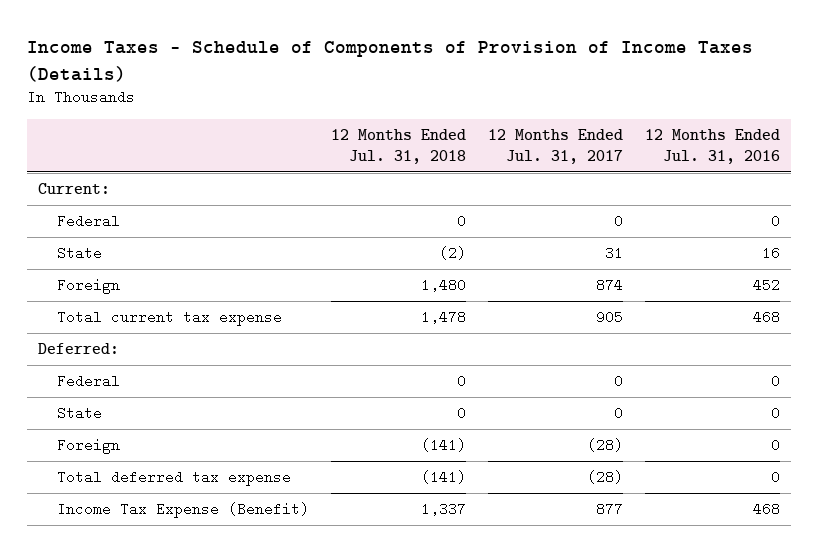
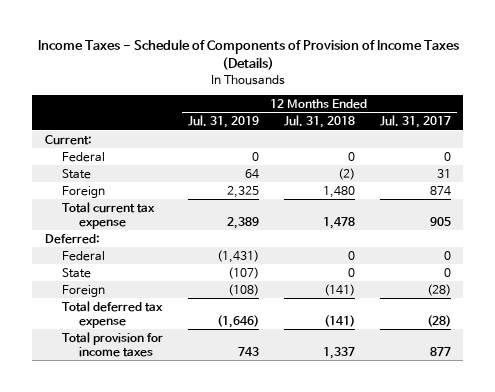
[645,129,781,165] 12 Months Ended Jul. 31, 2016 -> none
none -> [187,115,259,129] Jul. 31, 2019
[56,501,309,518] Income Tax Expense (Benefit) -> [62,331,164,357] Total provision for income taxes

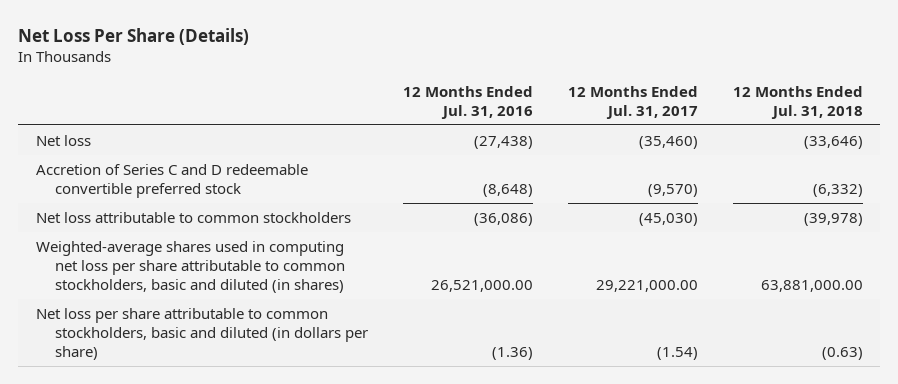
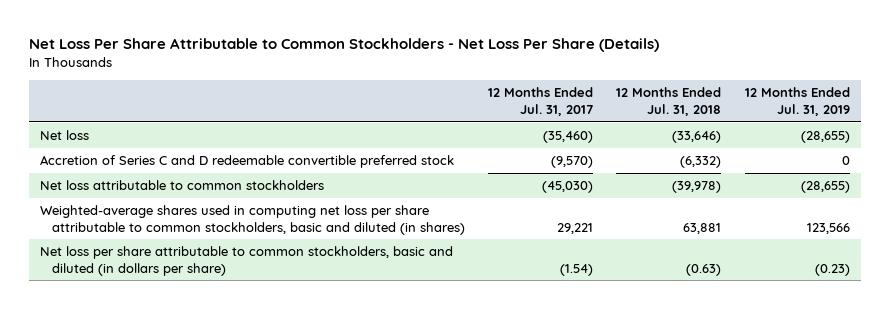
[18,27,250,45] Net Loss Per Share (Details) -> [28,38,659,53] Net Loss Per Share Attributable to Common Stockholders - Net Loss Per Share (Details)
[402,85,533,119] 12 Months Ended Jul. 31, 2016 -> none
none -> [744,87,850,117] 12 Months Ended Jul. 31, 2019
[595,279,698,292] 29,221,000.00 -> [557,222,594,234] 29,221
[760,279,863,292] 63,881,000.00 -> [683,222,722,234] 63,881

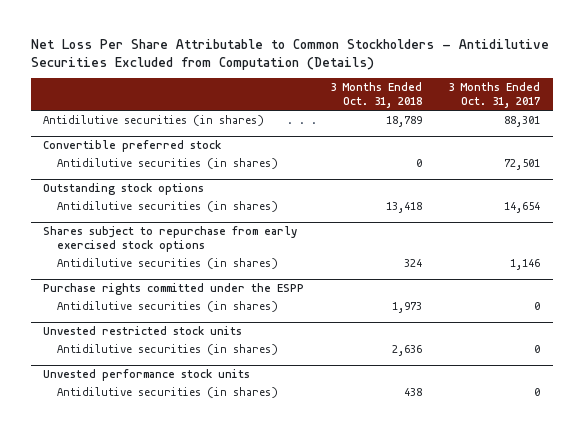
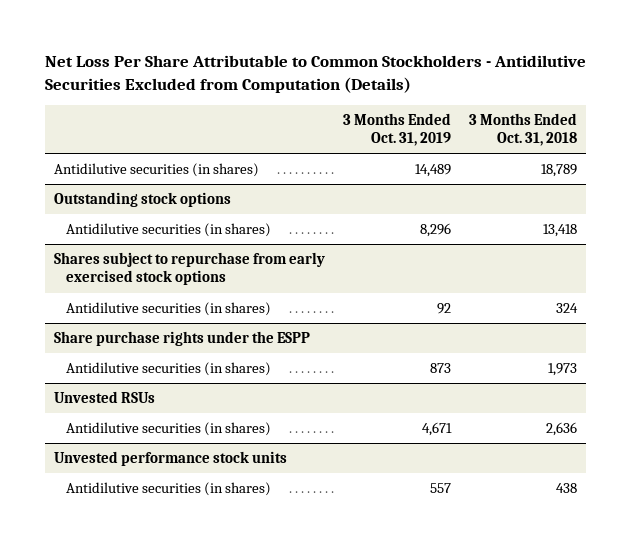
[447,82,540,109] 3 Months Ended Oct. 31, 2017 -> none
none -> [342,112,451,147] 3 Months Ended Oct. 31, 2019
[43,139,222,152] Convertible preferred stock -> none
[56,157,278,169] Antidilutive securities (in shares) -> none
[43,282,305,295] Purchase rights committed under the ESPP -> [53,330,310,346] Share purchase rights under the ESPP
[43,325,243,335] Unvested restricted stock units -> [53,390,155,403] Unvested RSUs

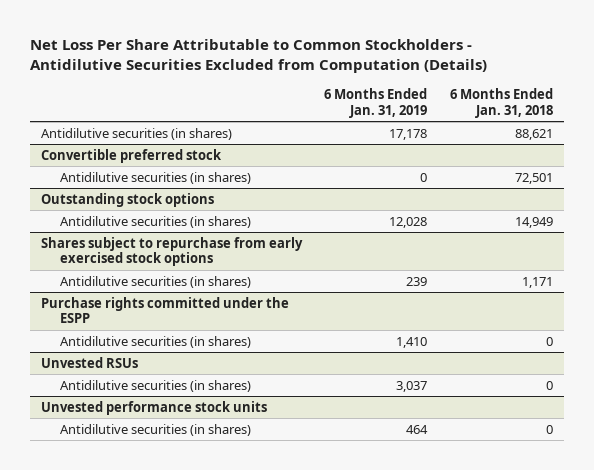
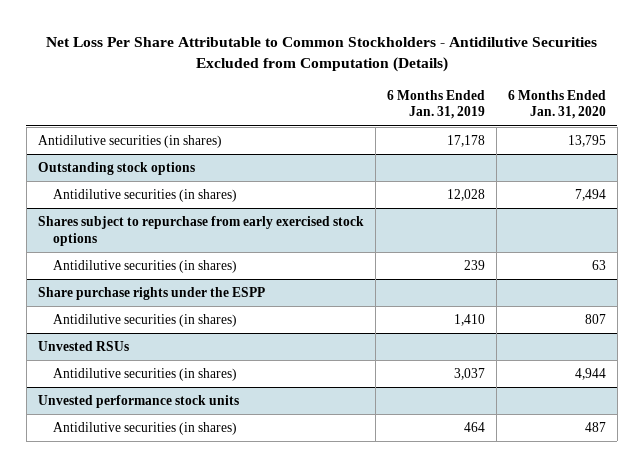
[449,88,553,118] 6 Months Ended Jan. 31, 2018 -> none
none -> [507,89,606,120] 6 Months Ended Jan. 31, 2020
[41,148,223,163] Convertible preferred stock -> none
[59,171,251,184] Antidilutive securities (in shares) -> none
[41,296,290,324] Purchase rights committed under the ESPP -> [37,287,265,301] Share purchase rights under the ESPP

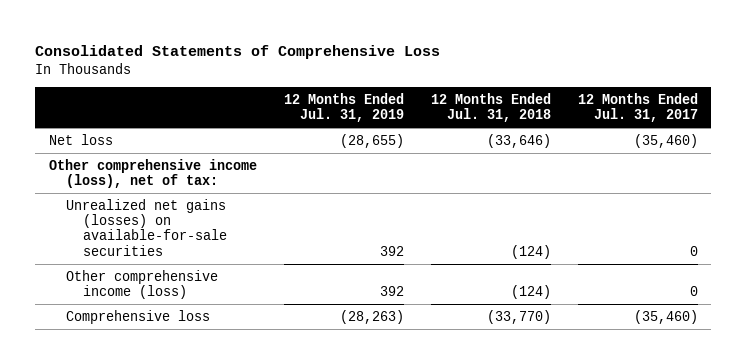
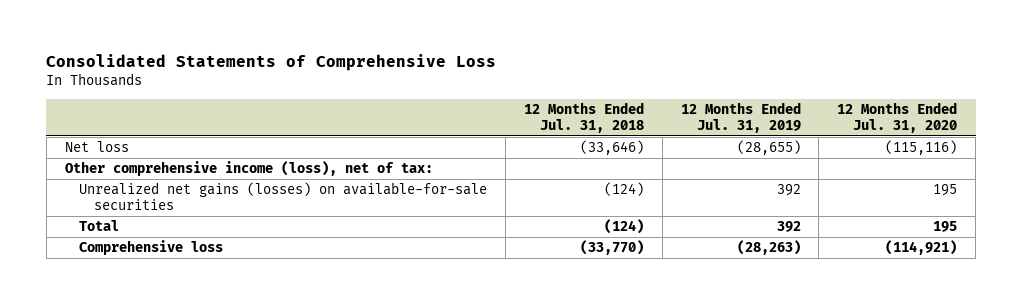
[577,92,698,123] 12 Months Ended Jul. 31, 2017 -> none
none -> [837,102,958,134] 12 Months Ended Jul. 31, 2020
[65,269,218,300] Other comprehensive income (loss) -> [79,220,120,232] Total

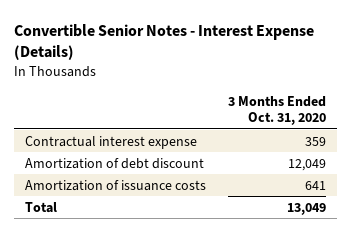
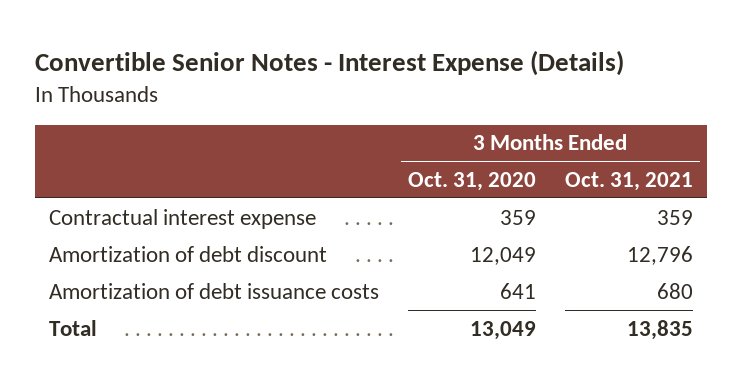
none -> [564,172,693,192] Oct. 31, 2021
[25,179,207,191] Amortization of issuance costs -> [49,282,380,299] Amortization of debt issuance costs

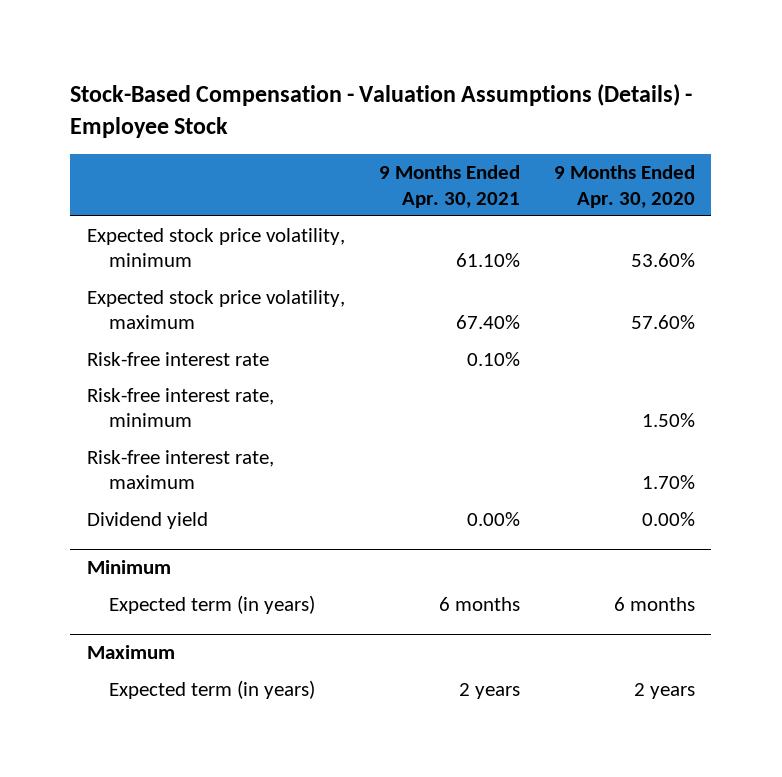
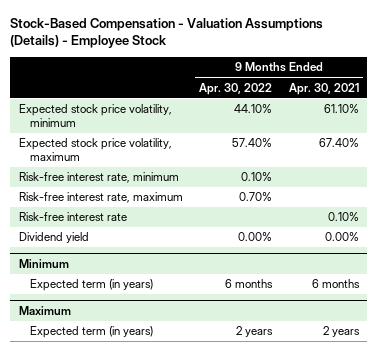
[553,164,695,208] 9 Months Ended Apr. 30, 2020 -> none
none -> [199,82,273,95] Apr. 30, 2022
[87,351,270,366] Risk-free interest rate -> [18,212,127,222] Risk-free interest rate

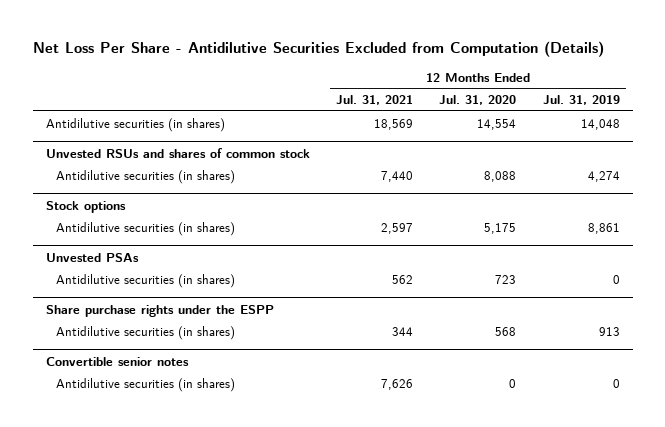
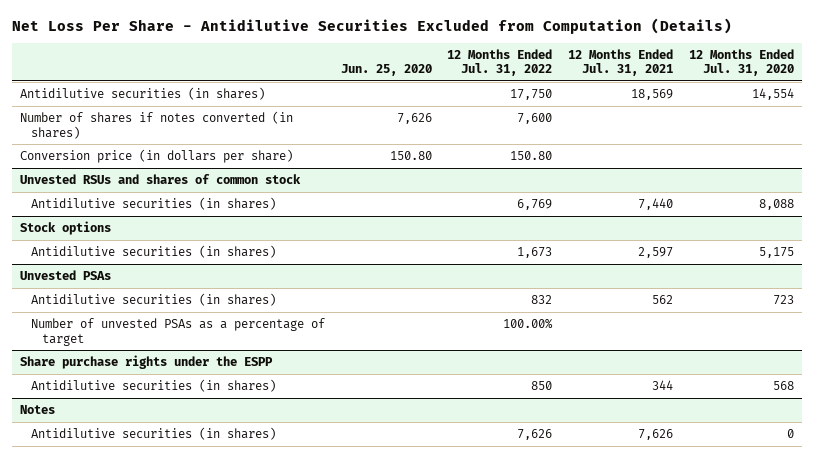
[542,95,620,106] Jul. 31, 2019 -> none
none -> [340,64,432,77] Jun. 25, 2020
none -> [447,48,553,77] 12 Months Ended Jul. 31, 2022
none -> [19,111,293,139] Number of shares if notes converted (in shares)
none -> [19,149,293,164] Conversion price (in dollars per share)
none -> [30,318,325,346] Number of unvested PSAs as a percentage of target
[45,356,189,366] Convertible senior notes -> [19,405,55,415] Notes

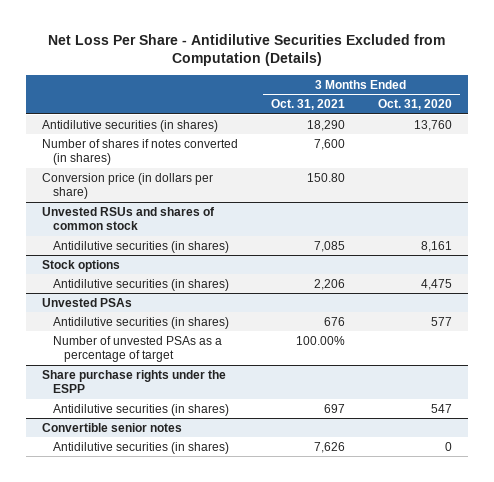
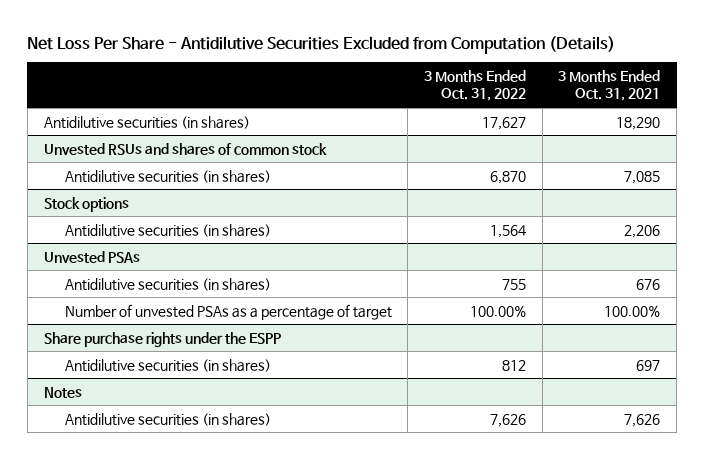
[377,99,452,111] Oct. 31, 2020 -> none
none -> [423,69,526,102] 3 Months Ended Oct. 31, 2022
[42,138,239,166] Number of shares if notes converted (in shares) -> none
[42,172,214,200] Conversion price (in dollars per share) -> none
[42,422,183,432] Convertible senior notes -> [43,386,82,398] Notes

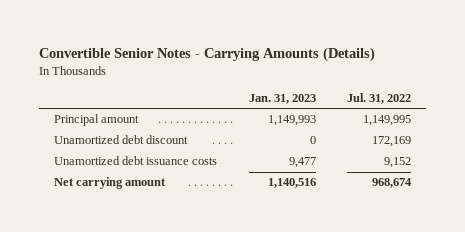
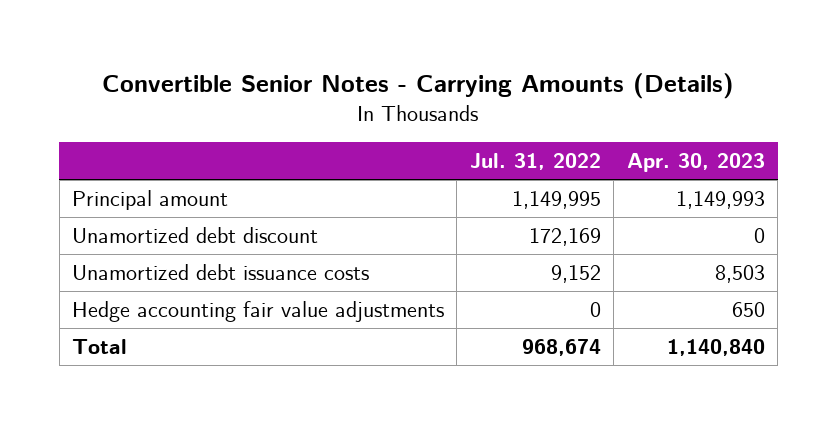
[248,94,316,105] Jan. 31, 2023 -> none
none -> [626,153,765,173] Apr. 30, 2023
none -> [72,301,445,323] Hedge accounting fair value adjustments
[54,177,167,190] Net carrying amount -> [72,339,128,355] Total

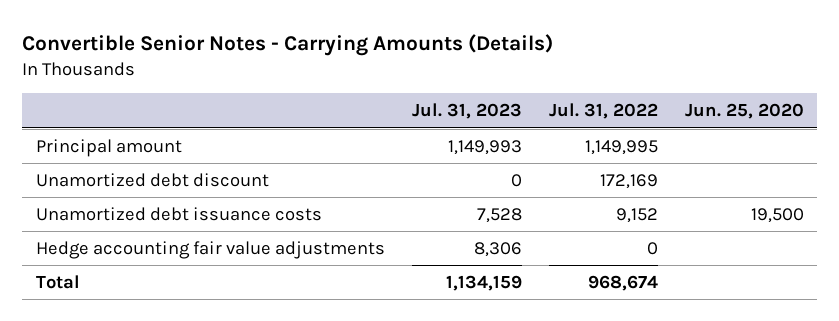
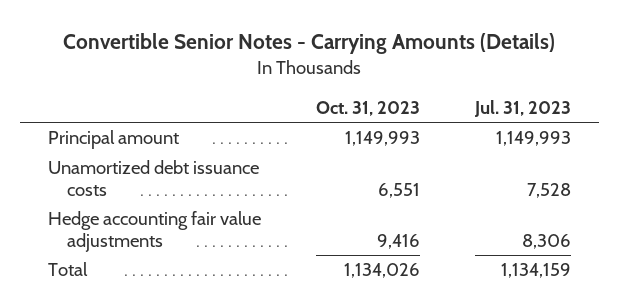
[548,103,658,120] Jul. 31, 2022 -> none
[684,103,804,120] Jun. 25, 2020 -> none
none -> [315,100,420,116] Oct. 31, 2023
[35,172,269,187] Unamortized debt discount -> none

